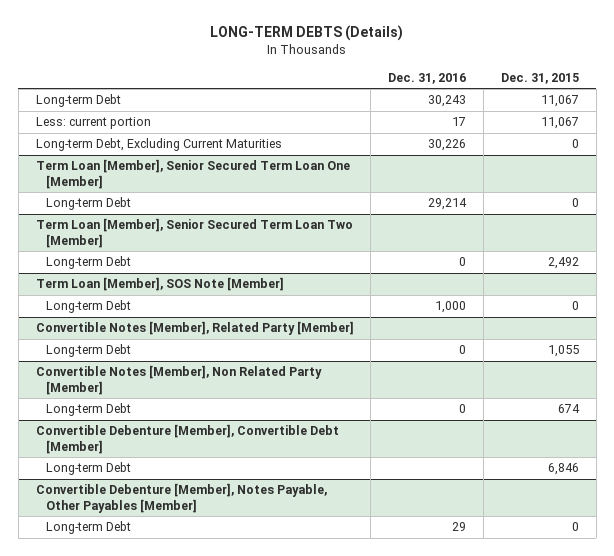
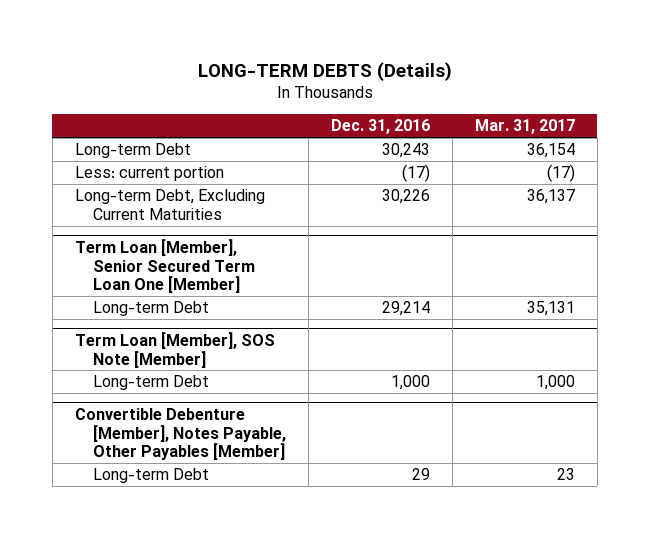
[500,72,579,84] Dec. 31, 2015 -> none
none -> [474,119,575,135] Mar. 31, 2017
[452,117,467,127] 17 -> [401,164,430,183] (17)
[35,218,353,248] Term Loan [Member], Senior Secured Term Loan Two [Member] -> none
[46,256,132,270] Long-term Debt -> none
[35,321,354,336] Convertible Notes [Member], Related Party [Member] -> none
[46,344,132,358] Long-term Debt -> none
[35,365,322,395] Convertible Notes [Member], Non Related Party [Member] -> none
[46,403,132,417] Long-term Debt -> none
[35,424,339,454] Convertible Debenture [Member], Convertible Debt [Member] -> none
[46,462,132,476] Long-term Debt -> none

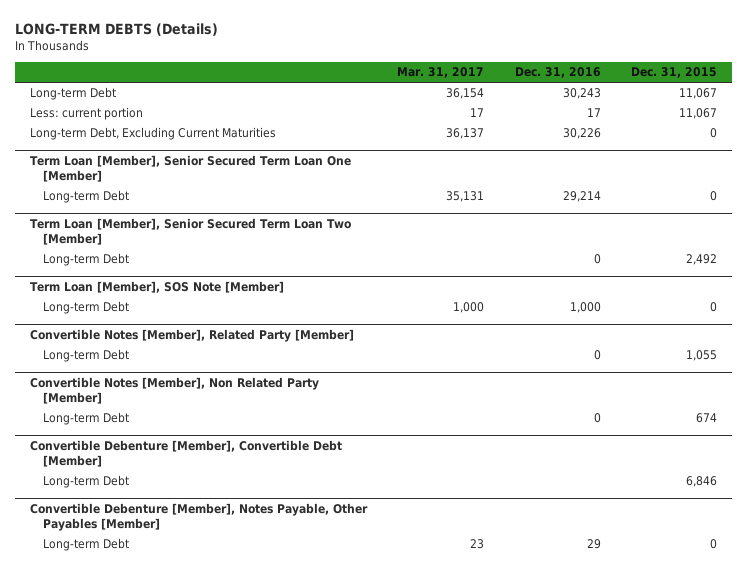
none -> [630,67,717,79] Dec. 31, 2015
[401,164,430,183] (17) -> [586,108,601,118] 17
[546,164,575,183] (17) -> [470,108,485,118] 17
none -> [30,218,352,246] Term Loan [Member], Senior Secured Term Loan Two [Member]
none -> [42,253,129,267] Long-term Debt
none -> [30,329,355,343] Convertible Notes [Member], Related Party [Member]
none -> [42,349,129,363] Long-term Debt
none -> [30,377,320,405] Convertible Notes [Member], Non Related Party [Member]
none -> [42,412,129,426] Long-term Debt
none -> [30,440,343,468] Convertible Debenture [Member], Convertible Debt [Member]
none -> [42,475,129,489] Long-term Debt

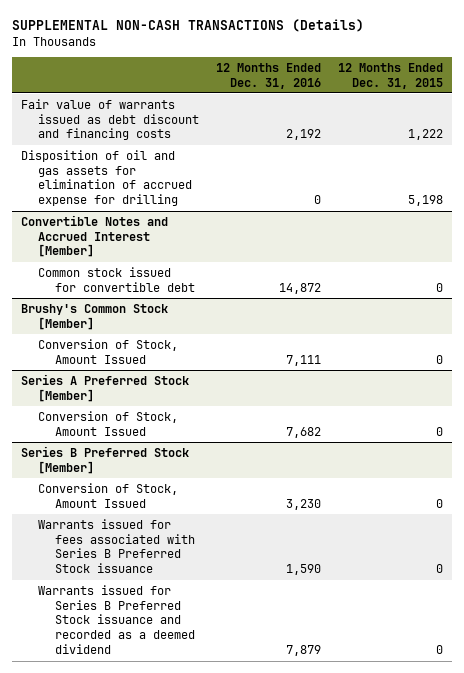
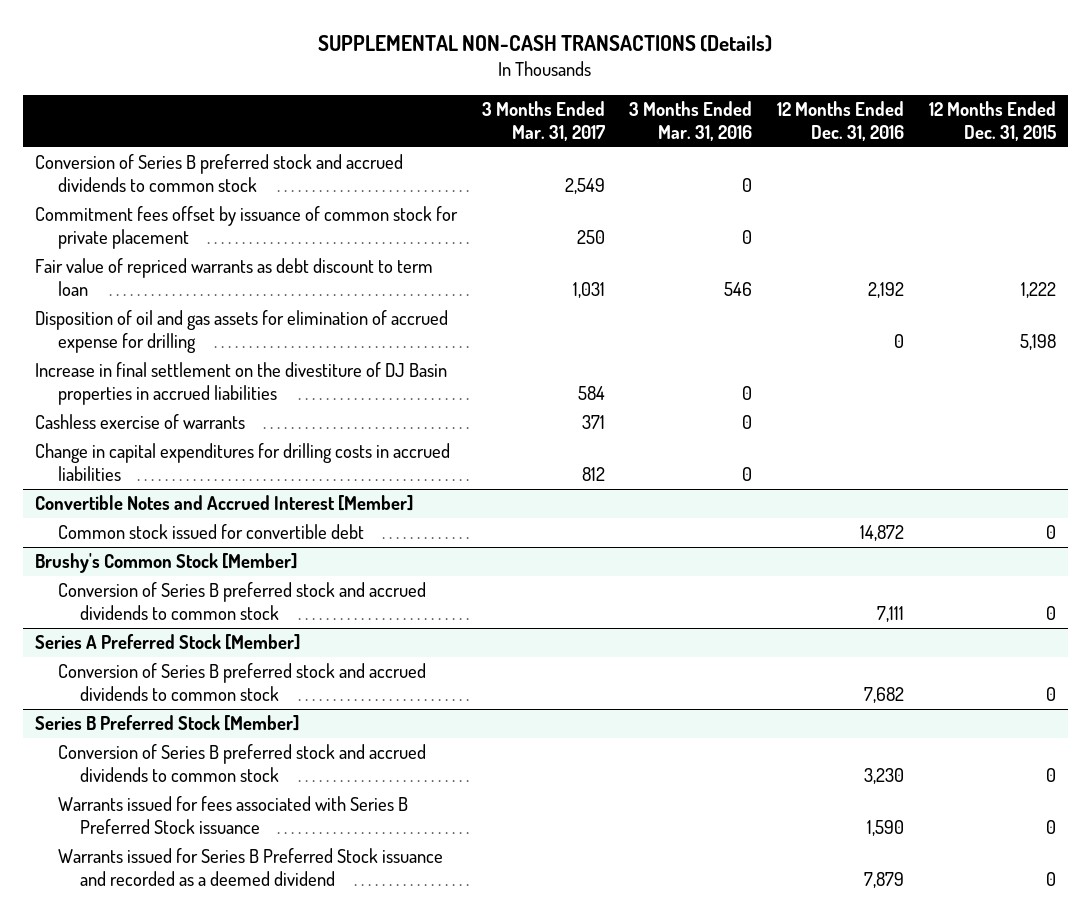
none -> [481,101,605,141] 3 Months Ended Mar. 31, 2017
none -> [629,101,753,141] 3 Months Ended Mar. 31, 2016
none -> [35,154,404,193] Conversion of Series B preferred stock and accrued dividends to common stock
none -> [35,206,459,250] Commitment fees offset by issuance of common stock for private placement
[20,98,199,141] Fair value of warrants issued as debt discount and financing costs -> [35,258,434,297] Fair value of repriced warrants as debt discount to term loan
none -> [35,362,448,406] Increase in final settlement on the divestiture of DJ Basin properties in accrued liabilities
none -> [35,414,246,430] Cashless exercise of warrants
none -> [35,443,451,482] Change in capital expenditures for drilling costs in accrued liabilities
[37,338,178,364] Conversion of Stock, Amount Issued -> [57,582,426,621] Conversion of Series B preferred stock and accrued dividends to common stock
[37,410,178,436] Conversion of Stock, Amount Issued -> [57,663,426,702] Conversion of Series B preferred stock and accrued dividends to common stock
[37,482,178,508] Conversion of Stock, Amount Issued -> [57,744,426,783] Conversion of Series B preferred stock and accrued dividends to common stock

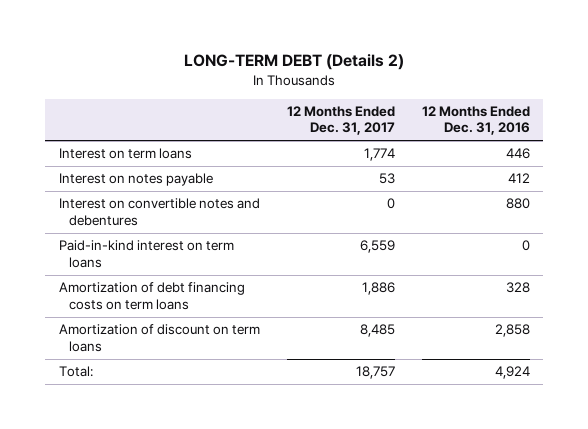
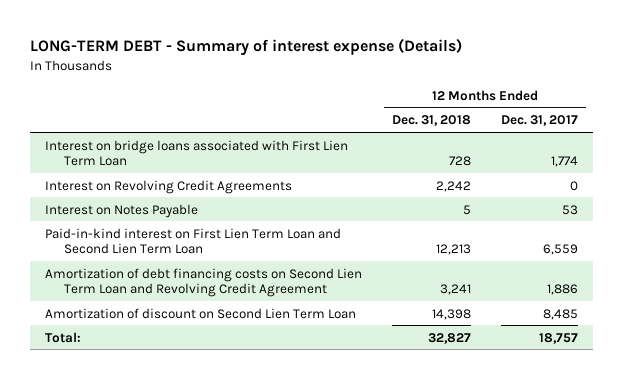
[184,54,405,71] LONG-TERM DEBT (Details 2) -> [29,37,462,56] LONG-TERM DEBT - Summary of interest expense (Details)
[421,106,530,136] 12 Months Ended Dec. 31, 2016 -> none
none -> [392,115,472,127] Dec. 31, 2018
[58,198,260,226] Interest on convertible notes and debentures -> none
[58,148,192,160] Interest on term loans -> [44,139,348,167] Interest on bridge loans associated with First Lien Term Loan
none -> [44,179,292,194] Interest on Revolving Credit Agreements
[58,173,213,187] Interest on notes payable -> [44,203,198,218] Interest on Notes Payable
[58,240,234,268] Paid-in-kind interest on term loans -> [44,227,341,255] Paid-in-kind interest on First Lien Term Loan and Second Lien Term Loan
[58,282,245,310] Amortization of debt financing costs on term loans -> [44,267,362,298] Amortization of debt financing costs on Second Lien Term Loan and Revolving Credit Agreement
[58,324,260,352] Amortization of discount on term loans -> [44,307,356,319] Amortization of discount on Second Lien Term Loan

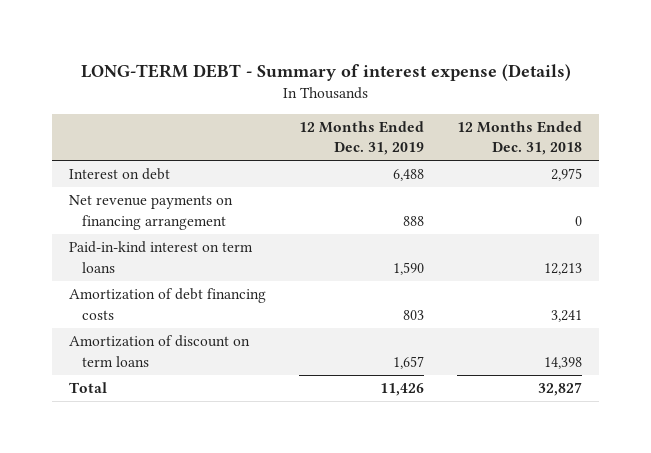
[501,115,579,127] Dec. 31, 2017 -> none
none -> [299,120,425,156] 12 Months Ended Dec. 31, 2019
[44,179,292,194] Interest on Revolving Credit Agreements -> none
[44,203,198,218] Interest on Notes Payable -> none
[44,139,348,167] Interest on bridge loans associated with First Lien Term Loan -> [68,168,170,181] Interest on debt
[449,156,472,167] 728 -> [551,168,583,182] 2,975
none -> [68,195,233,230] Net revenue payments on financing arrangement
[44,227,341,255] Paid-in-kind interest on First Lien Term Loan and Second Lien Term Loan -> [68,241,253,273] Paid-in-kind interest on term loans
[44,267,362,298] Amortization of debt financing costs on Second Lien Term Loan and Revolving Credit Agreement -> [68,288,266,320] Amortization of debt financing costs
[44,307,356,319] Amortization of discount on Second Lien Term Loan -> [68,335,250,367] Amortization of discount on term loans
[44,331,81,343] Total: -> [68,382,107,394] Total

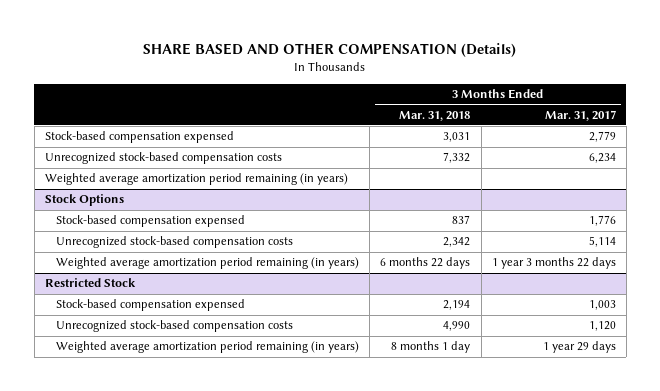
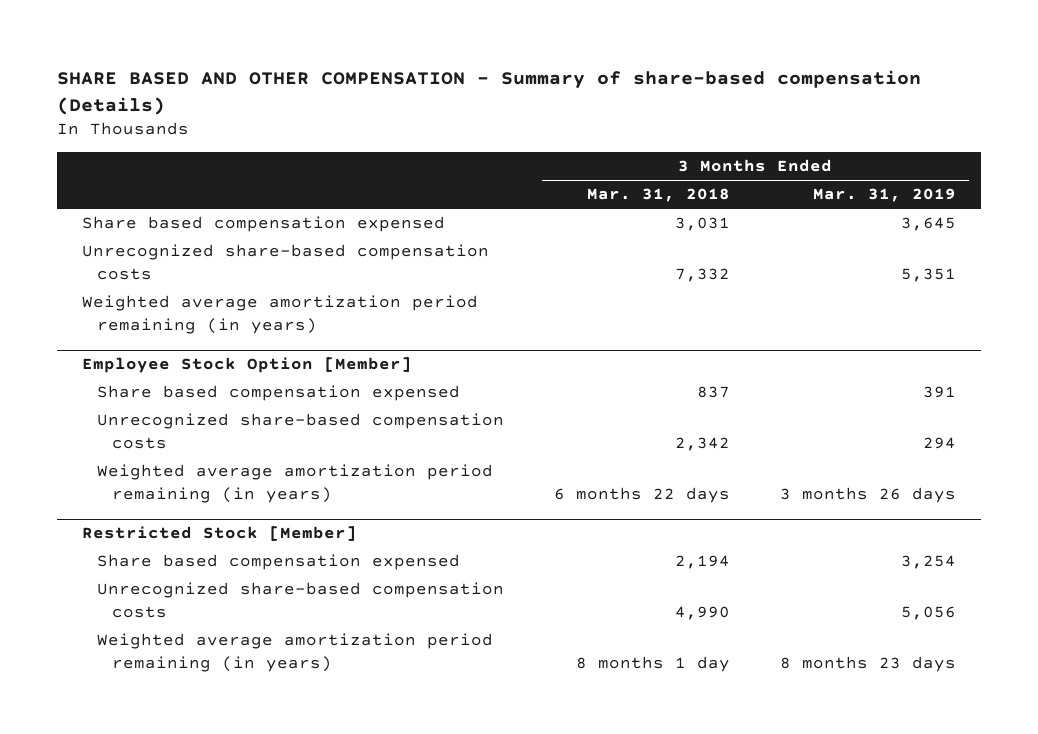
[143,42,517,57] SHARE BASED AND OTHER COMPENSATION (Details) -> [56,69,921,115] SHARE BASED AND OTHER COMPENSATION - Summary of share-based compensation (Details)
[544,109,616,121] Mar. 31, 2017 -> none
none -> [813,188,957,203] Mar. 31, 2019
[44,131,234,144] Stock-based compensation expensed -> [82,216,446,233] Share based compensation expensed
[44,152,282,165] Unrecognized stock-based compensation costs -> [82,244,490,280] Unrecognized share-based compensation costs
[44,194,124,207] Stock Options -> [82,357,413,374] Employee Stock Option [Member]
[56,215,246,228] Stock-based compensation expensed -> [96,385,460,402] Share based compensation expensed
[56,236,294,249] Unrecognized stock-based compensation costs -> [96,413,504,449] Unrecognized share-based compensation costs
[44,278,136,288] Restricted Stock -> [82,526,358,542] Restricted Stock [Member]
[56,299,246,312] Stock-based compensation expensed -> [96,554,460,571] Share based compensation expensed
[56,320,294,333] Unrecognized stock-based compensation costs -> [96,582,504,618] Unrecognized share-based compensation costs

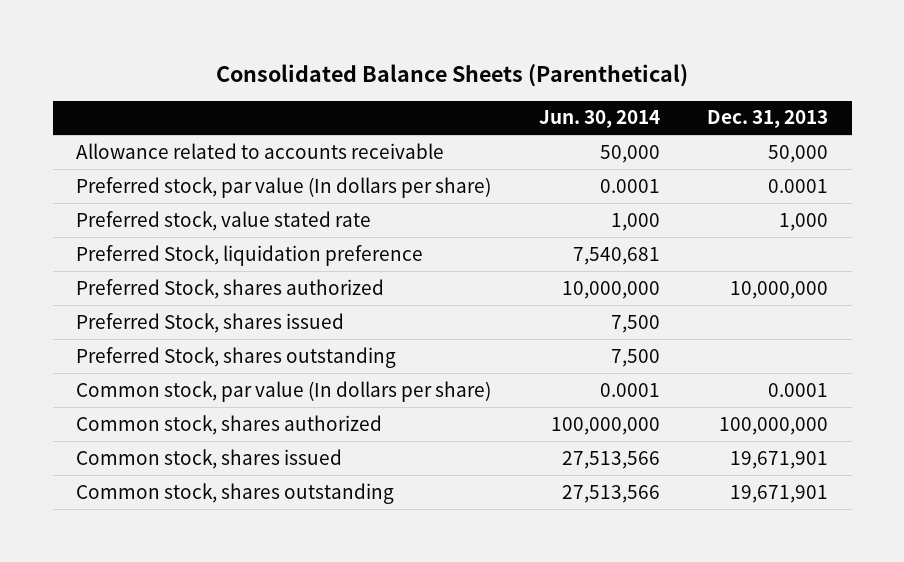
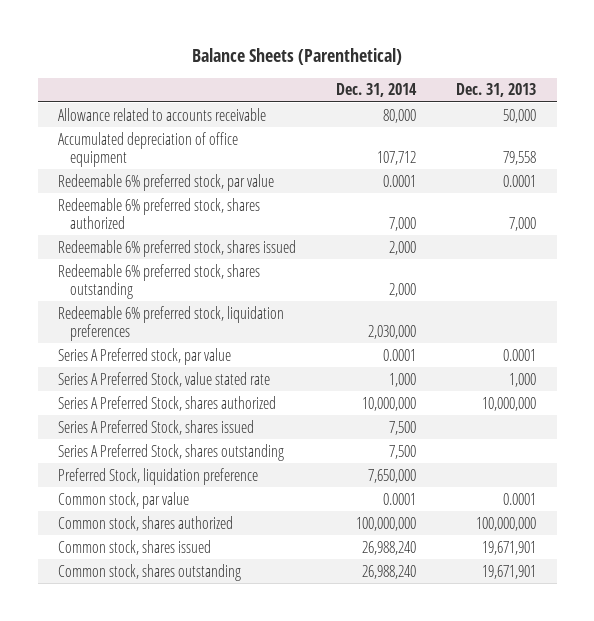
[216,63,689,87] Consolidated Balance Sheets (Parenthetical) -> [192,48,403,66] Balance Sheets (Parenthetical)
[538,110,660,129] Jun. 30, 2014 -> none
none -> [336,83,418,98] Dec. 31, 2014
none -> [57,131,238,168] Accumulated depreciation of office equipment
none -> [57,173,274,191] Redeemable 6% preferred stock, par value
none -> [57,197,260,230] Redeemable 6% preferred stock, shares authorized
none -> [57,239,296,257] Redeemable 6% preferred stock, shares issued
none -> [57,263,260,300] Redeemable 6% preferred stock, shares outstanding
none -> [57,305,284,342] Redeemable 6% preferred stock, liquidation preferences
[76,176,492,198] Preferred stock, par value (In dollars per share) -> [57,347,231,365] Series A Preferred stock, par value
[76,210,372,231] Preferred stock, value stated rate -> [57,371,270,387] Series A Preferred Stock, value stated rate
none -> [57,395,276,411] Series A Preferred Stock, shares authorized
none -> [57,419,254,435] Series A Preferred Stock, shares issued
none -> [57,443,284,461] Series A Preferred Stock, shares outstanding
[76,278,385,299] Preferred Stock, shares authorized -> none
[76,312,345,333] Preferred Stock, shares issued -> none
[76,346,397,368] Preferred Stock, shares outstanding -> none
[76,380,492,402] Common stock, par value (In dollars per share) -> [57,491,189,509] Common stock, par value

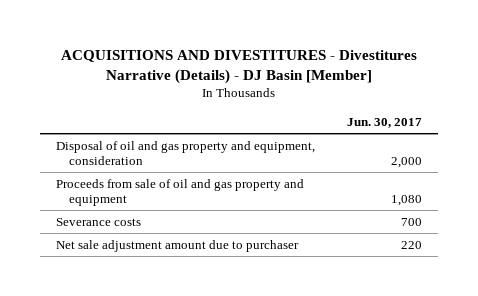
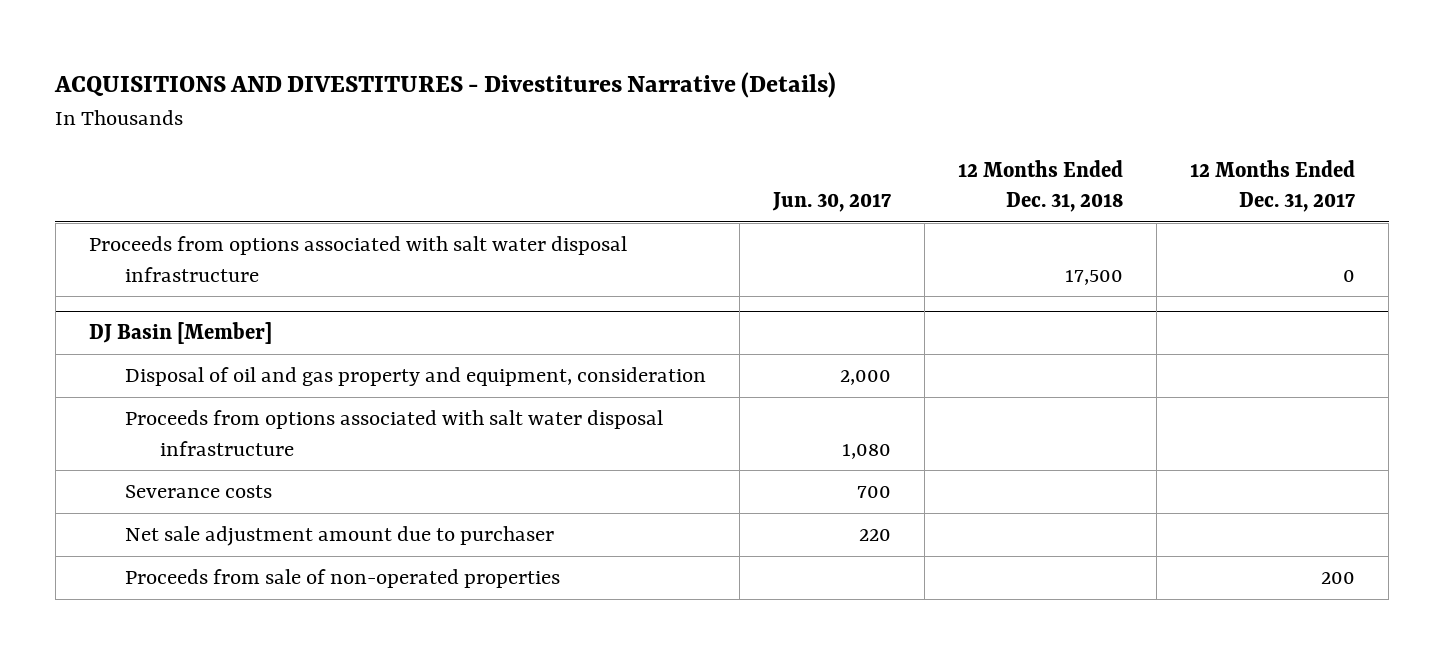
[61,49,418,85] ACQUISITIONS AND DIVESTITURES - Divestitures Narrative (Details) - DJ Basin [Member] -> [54,72,837,99] ACQUISITIONS AND DIVESTITURES - Divestitures Narrative (Details)
none -> [958,159,1124,213] 12 Months Ended Dec. 31, 2018
none -> [1190,159,1356,213] 12 Months Ended Dec. 31, 2017
none -> [88,236,627,282] Proceeds from options associated with salt water disposal infrastructure
none -> [88,322,272,345] DJ Basin [Member]
[56,178,305,207] Proceeds from sale of oil and gas property and equipment -> [124,410,663,456] Proceeds from options associated with salt water disposal infrastructure
none -> [124,569,560,589] Proceeds from sale of non-operated properties

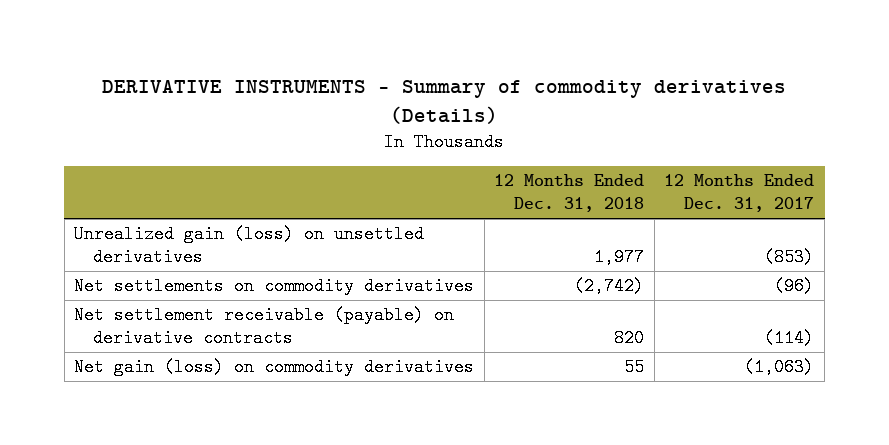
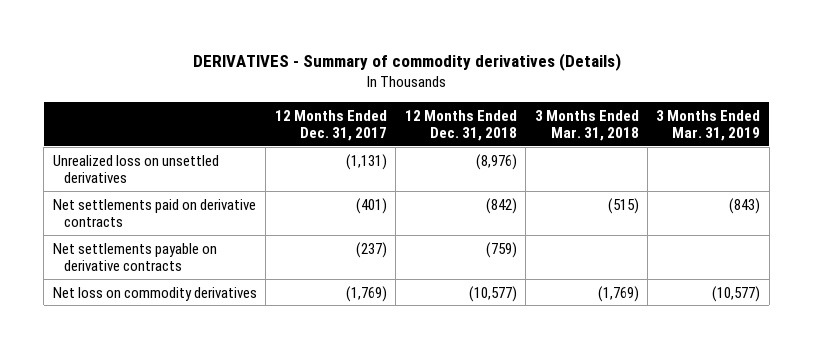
[102,80,787,124] DERIVATIVE INSTRUMENTS - Summary of commodity derivatives (Details) -> [192,52,621,71] DERIVATIVES - Summary of commodity derivatives (Details)
none -> [534,109,639,141] 3 Months Ended Mar. 31, 2018
none -> [656,109,761,141] 3 Months Ended Mar. 31, 2019
[74,225,425,267] Unrealized gain (loss) on unsettled derivatives -> [52,154,219,183] Unrealized loss on unsettled derivatives
[594,248,645,267] 1,977 -> [475,153,517,170] (8,976)
[764,248,815,267] (853) -> [345,153,387,170] (1,131)
[74,277,475,296] Net settlements on commodity derivatives -> [52,198,256,227] Net settlements paid on derivative contracts
[574,277,645,296] (2,742) -> [485,197,517,214] (842)
[774,277,815,296] (96) -> [355,197,387,214] (401)
[74,306,455,348] Net settlement receivable (payable) on derivative contracts -> [52,242,217,271] Net settlements payable on derivative contracts
[614,329,645,348] 820 -> [485,241,517,258] (759)
[764,329,815,348] (114) -> [355,241,387,258] (237)
[74,358,475,377] Net gain (loss) on commodity derivatives -> [52,286,257,301] Net loss on commodity derivatives
[624,358,645,377] 55 -> [468,285,517,302] (10,577)
[744,358,815,377] (1,063) -> [345,285,387,302] (1,769)

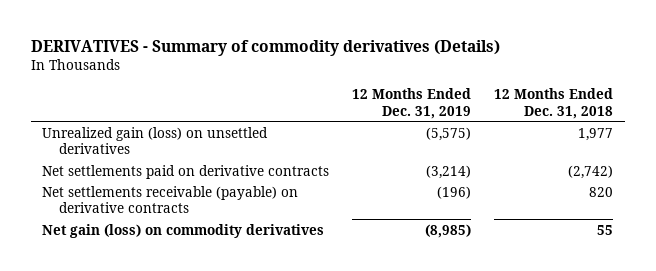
[274,109,387,141] 12 Months Ended Dec. 31, 2017 -> none
[534,109,639,141] 3 Months Ended Mar. 31, 2018 -> none
[656,109,761,141] 3 Months Ended Mar. 31, 2019 -> none
none -> [352,87,472,119] 12 Months Ended Dec. 31, 2019
[52,154,219,183] Unrealized loss on unsettled derivatives -> [42,126,269,155] Unrealized gain (loss) on unsettled derivatives
[475,153,517,170] (8,976) -> [578,127,614,141] 1,977
[485,197,517,214] (842) -> [568,164,614,179] (2,742)
[52,242,217,271] Net settlements payable on derivative contracts -> [42,185,299,214] Net settlements receivable (payable) on derivative contracts
[485,241,517,258] (759) -> [589,186,614,197] 820
[52,286,257,301] Net loss on commodity derivatives -> [42,223,325,238] Net gain (loss) on commodity derivatives
[468,285,517,302] (10,577) -> [597,224,614,235] 55

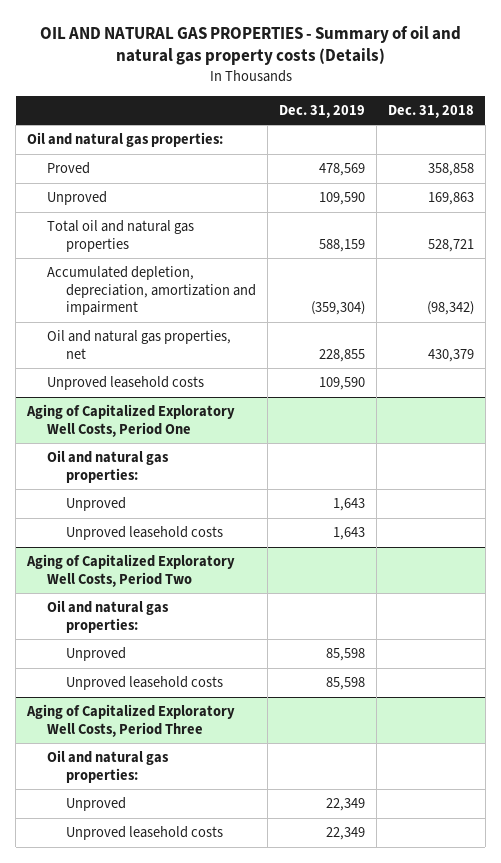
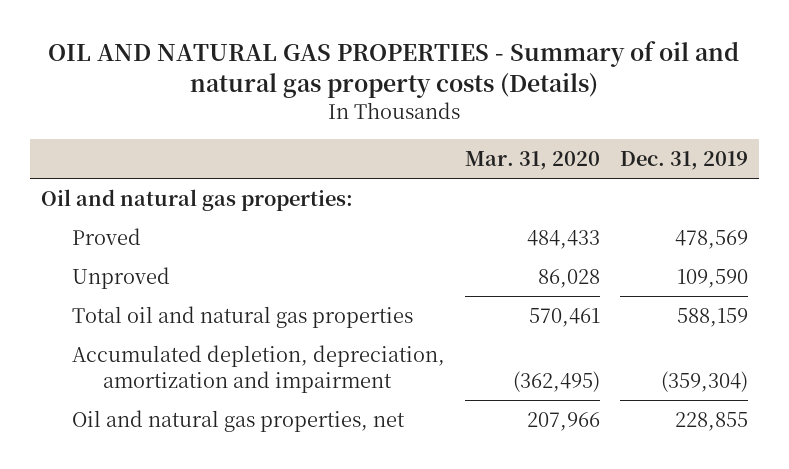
[387,104,474,118] Dec. 31, 2018 -> none
none -> [464,151,600,171] Mar. 31, 2020
[46,376,204,391] Unproved leasehold costs -> none
[26,404,236,437] Aging of Capitalized Exploratory Well Costs, Period One -> none
[46,450,169,483] Oil and natural gas properties: -> none
[65,497,126,512] Unproved -> none
[65,526,223,541] Unproved leasehold costs -> none
[26,554,236,587] Aging of Capitalized Exploratory Well Costs, Period Two -> none
[46,600,169,633] Oil and natural gas properties: -> none
[65,647,126,662] Unproved -> none
[65,676,223,691] Unproved leasehold costs -> none
[26,704,236,737] Aging of Capitalized Exploratory Well Costs, Period Three -> none
[46,750,169,783] Oil and natural gas properties: -> none
[65,797,126,812] Unproved -> none
[65,826,223,841] Unproved leasehold costs -> none

